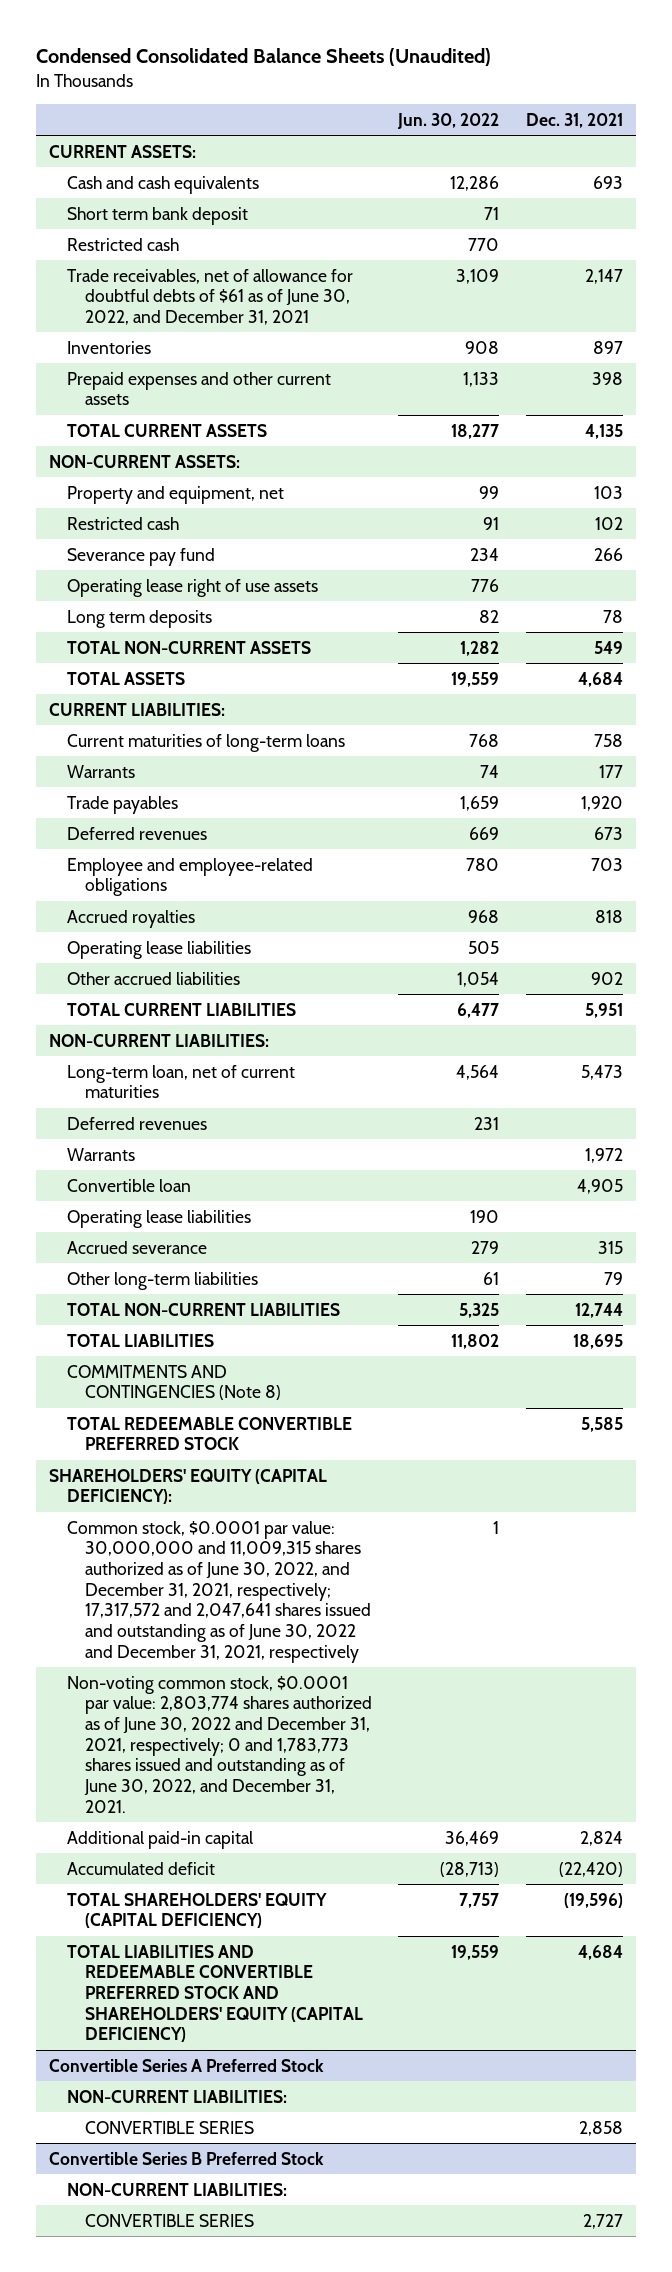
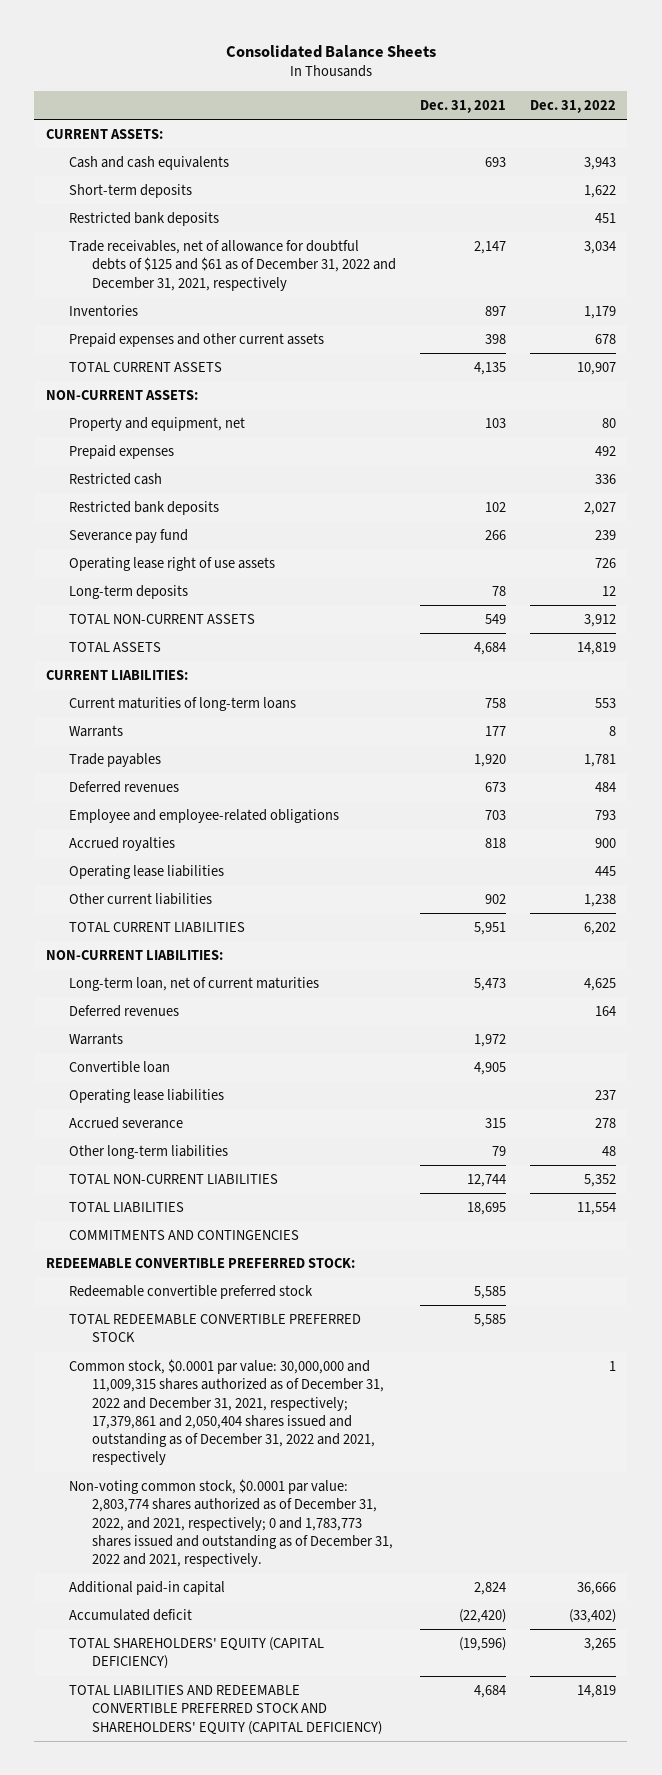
[36,48,492,67] Condensed Consolidated Balance Sheets (Unaudited) -> [225,44,436,58] Consolidated Balance Sheets
[397,113,500,130] Jun. 30, 2022 -> none
none -> [529,99,616,113] Dec. 31, 2022
[67,206,249,225] Short term bank deposit -> [69,183,193,198] Short-term deposits
none -> [69,211,220,226] Restricted bank deposits
[67,268,354,325] Trade receivables, net of allowance for doubtful debts of $61 as of June 30, 2022, and December 31, 2021 -> [69,239,397,291] Trade receivables, net of allowance for doubtful debts of $125 and $61 as of December 31, 2022 and December 31, 2021, respectively
[67,516,180,530] Restricted cash -> none
none -> [69,444,175,459] Prepaid expenses
[67,237,180,251] Restricted cash -> [69,472,163,485] Restricted cash
none -> [69,500,220,515] Restricted bank deposits
[67,609,213,628] Long term deposits -> [69,584,189,599] Long-term deposits
[67,971,241,985] Other accrued liabilities -> [69,892,213,905] Other current liabilities
[67,1364,281,1401] COMMITMENTS AND CONTINGENCIES (Note 8) -> [69,1229,300,1240] COMMITMENTS AND CONTINGENCIES
none -> [46,1257,356,1268] REDEEMABLE CONVERTIBLE PREFERRED STOCK:
none -> [69,1284,314,1299] Redeemable convertible preferred stock
[49,1468,328,1505] SHAREHOLDERS' EQUITY (CAPITAL DEFICIENCY): -> none
[67,1520,371,1663] Common stock, $0.0001 par value: 30,000,000 and 11,009,315 shares authorized as of June 30, 2022, and December 31, 2021, respectively; 17,317,572 and 2,047,641 shares issued and outstanding as of June 30, 2022 and December 31, 2021, respectively -> [69,1358,385,1466] Common stock, $0.0001 par value: 30,000,000 and 11,009,315 shares authorized as of December 31, 2022 and December 31, 2021, respectively; 17,379,861 and 2,050,404 shares issued and outstanding as of December 31, 2022 and 2021, respectively
[67,1675,372,1813] Non-voting common stock, $0.0001 par value: 2,803,774 shares authorized as of June 30, 2022 and December 31, 2021, respectively; 0 and 1,783,773 shares issued and outstanding as of June 30, 2022, and December 31, 2021. -> [69,1478,394,1568] Non-voting common stock, $0.0001 par value: 2,803,774 shares authorized as of December 31, 2022, and 2021, respectively; 0 and 1,783,773 shares issued and outstanding as of December 31, 2022 and 2021, respectively.
[49,2058,325,2072] Convertible Series A Preferred Stock -> none
[67,2089,288,2103] NON-CURRENT LIABILITIES: -> none
[84,2120,254,2134] CONVERTIBLE SERIES -> none
[49,2151,325,2165] Convertible Series B Preferred Stock -> none
[67,2182,288,2196] NON-CURRENT LIABILITIES: -> none
[84,2213,254,2227] CONVERTIBLE SERIES -> none

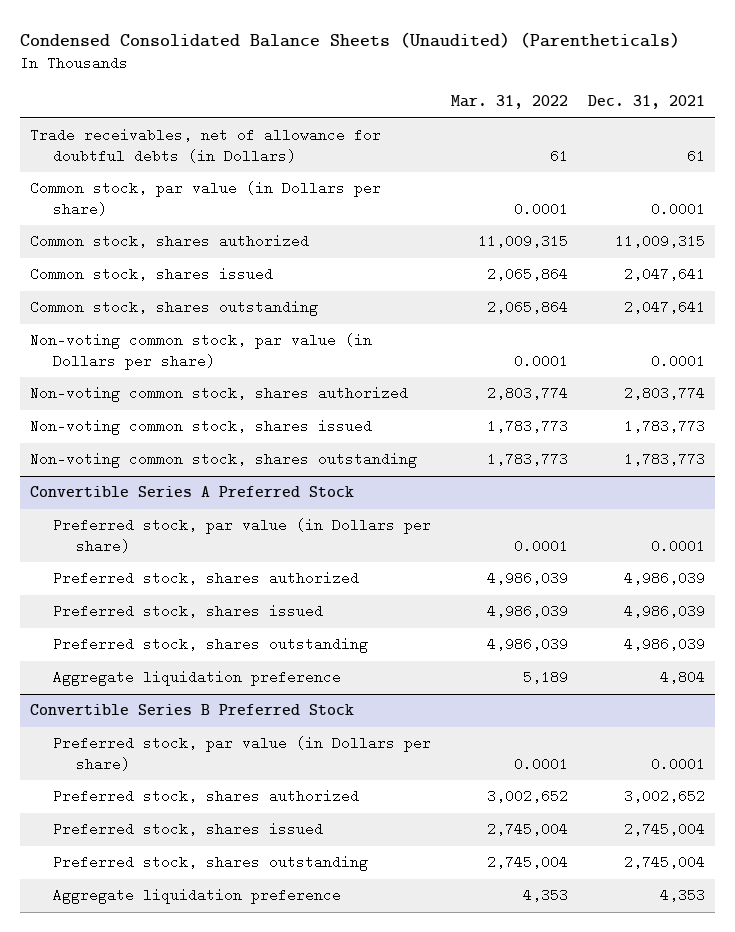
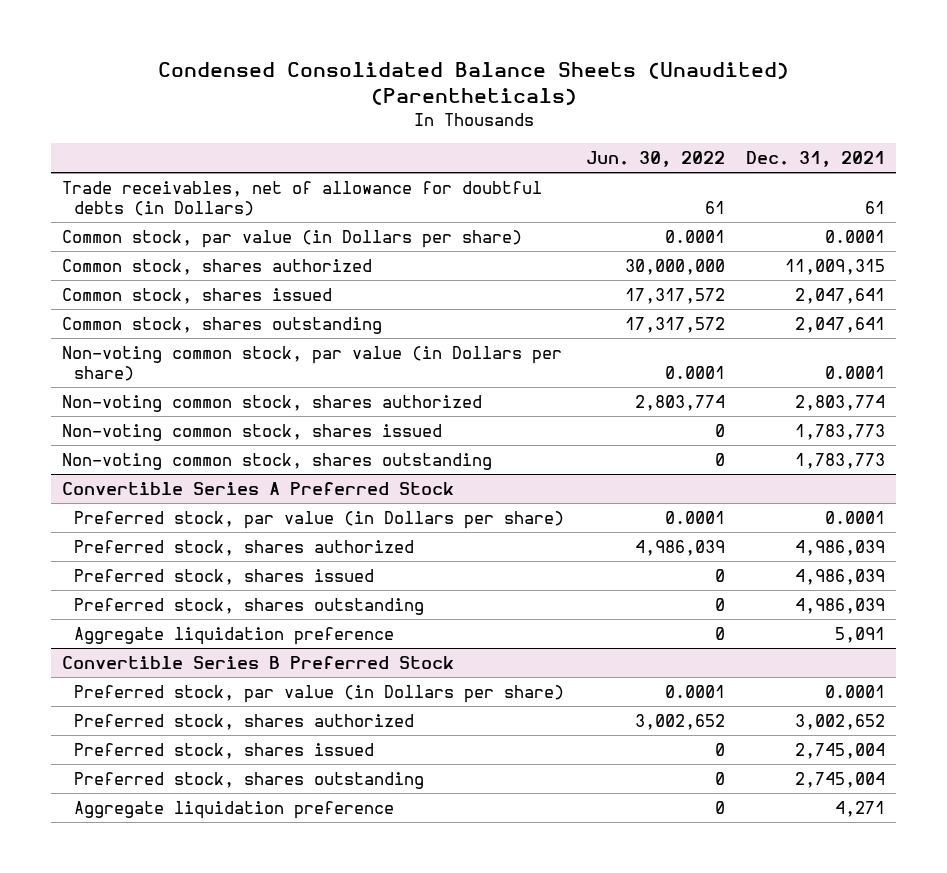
[450,95,568,110] Mar. 31, 2022 -> none
none -> [585,150,725,167] Jun. 30, 2022
[659,670,705,685] 4,804 -> [835,627,886,644] 5,091
[659,888,705,903] 4,353 -> [835,801,886,818] 4,271

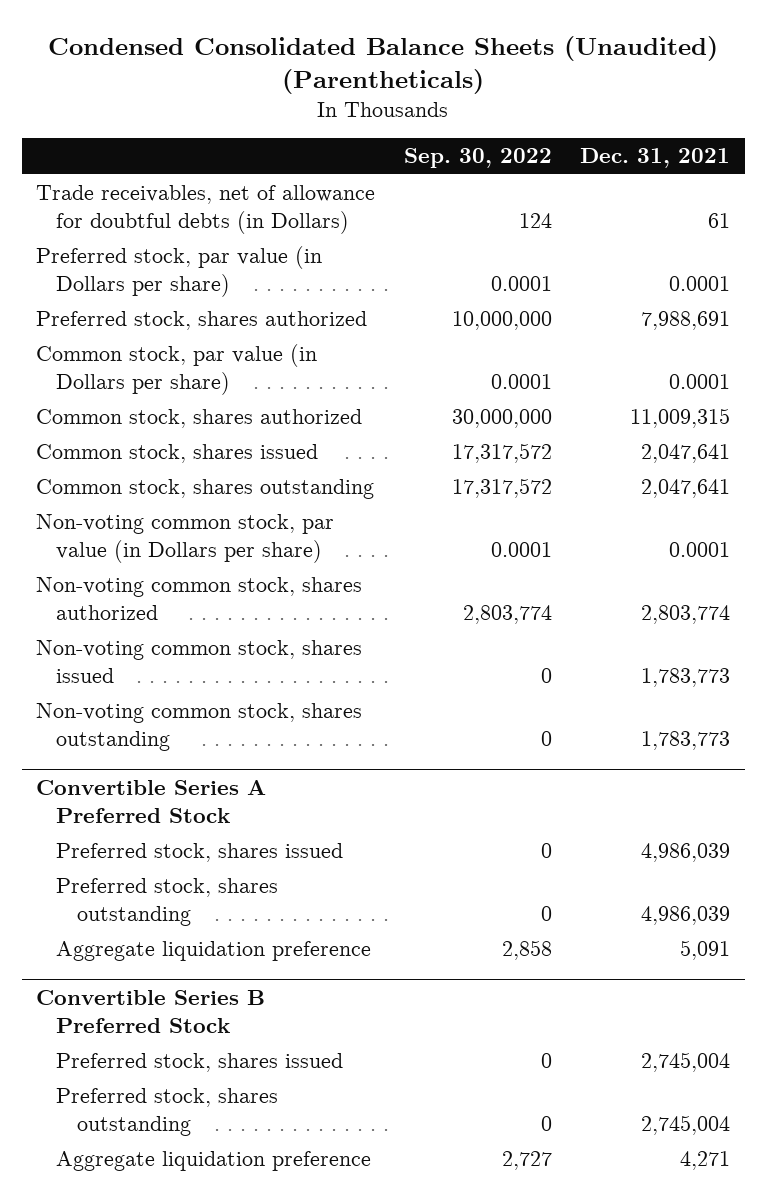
[585,150,725,167] Jun. 30, 2022 -> none
none -> [403,148,552,169] Sep. 30, 2022
none -> [36,246,323,297] Preferred stock, par value (in Dollars per share)
none -> [36,311,368,331] Preferred stock, shares authorized
[74,511,565,530] Preferred stock, par value (in Dollars per share) -> none
[74,540,415,557] Preferred stock, shares authorized -> none
[74,685,565,704] Preferred stock, par value (in Dollars per share) -> none
[74,714,415,731] Preferred stock, shares authorized -> none

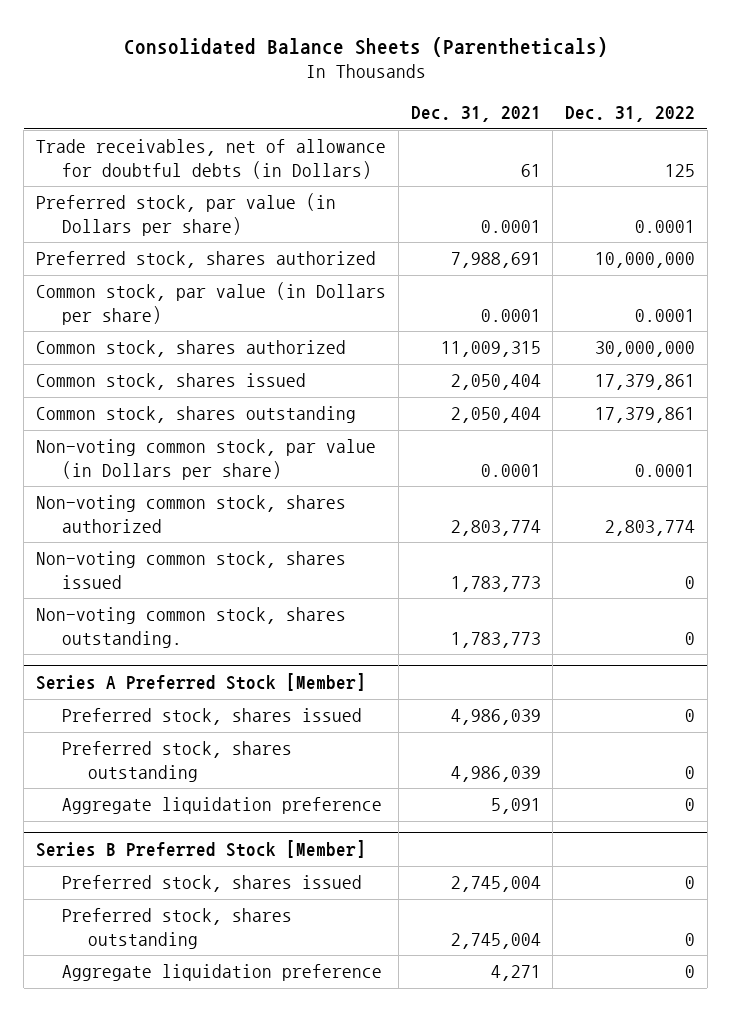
[48,36,719,95] Condensed Consolidated Balance Sheets (Unaudited) (Parentheticals) -> [123,36,608,57] Consolidated Balance Sheets (Parentheticals)
[403,148,552,169] Sep. 30, 2022 -> none
none -> [565,106,696,123] Dec. 31, 2022
[641,444,731,464] 2,047,641 -> [450,374,541,391] 2,050,404
[641,479,731,499] 2,047,641 -> [450,407,541,424] 2,050,404
[36,703,363,751] Non-voting common stock, shares outstanding -> [36,607,347,648] Non-voting common stock, shares outstanding.
[36,779,267,823] Convertible Series A Preferred Stock -> [36,673,367,692] Series A Preferred Stock [Member]
[36,989,266,1033] Convertible Series B Preferred Stock -> [36,840,367,859] Series B Preferred Stock [Member]

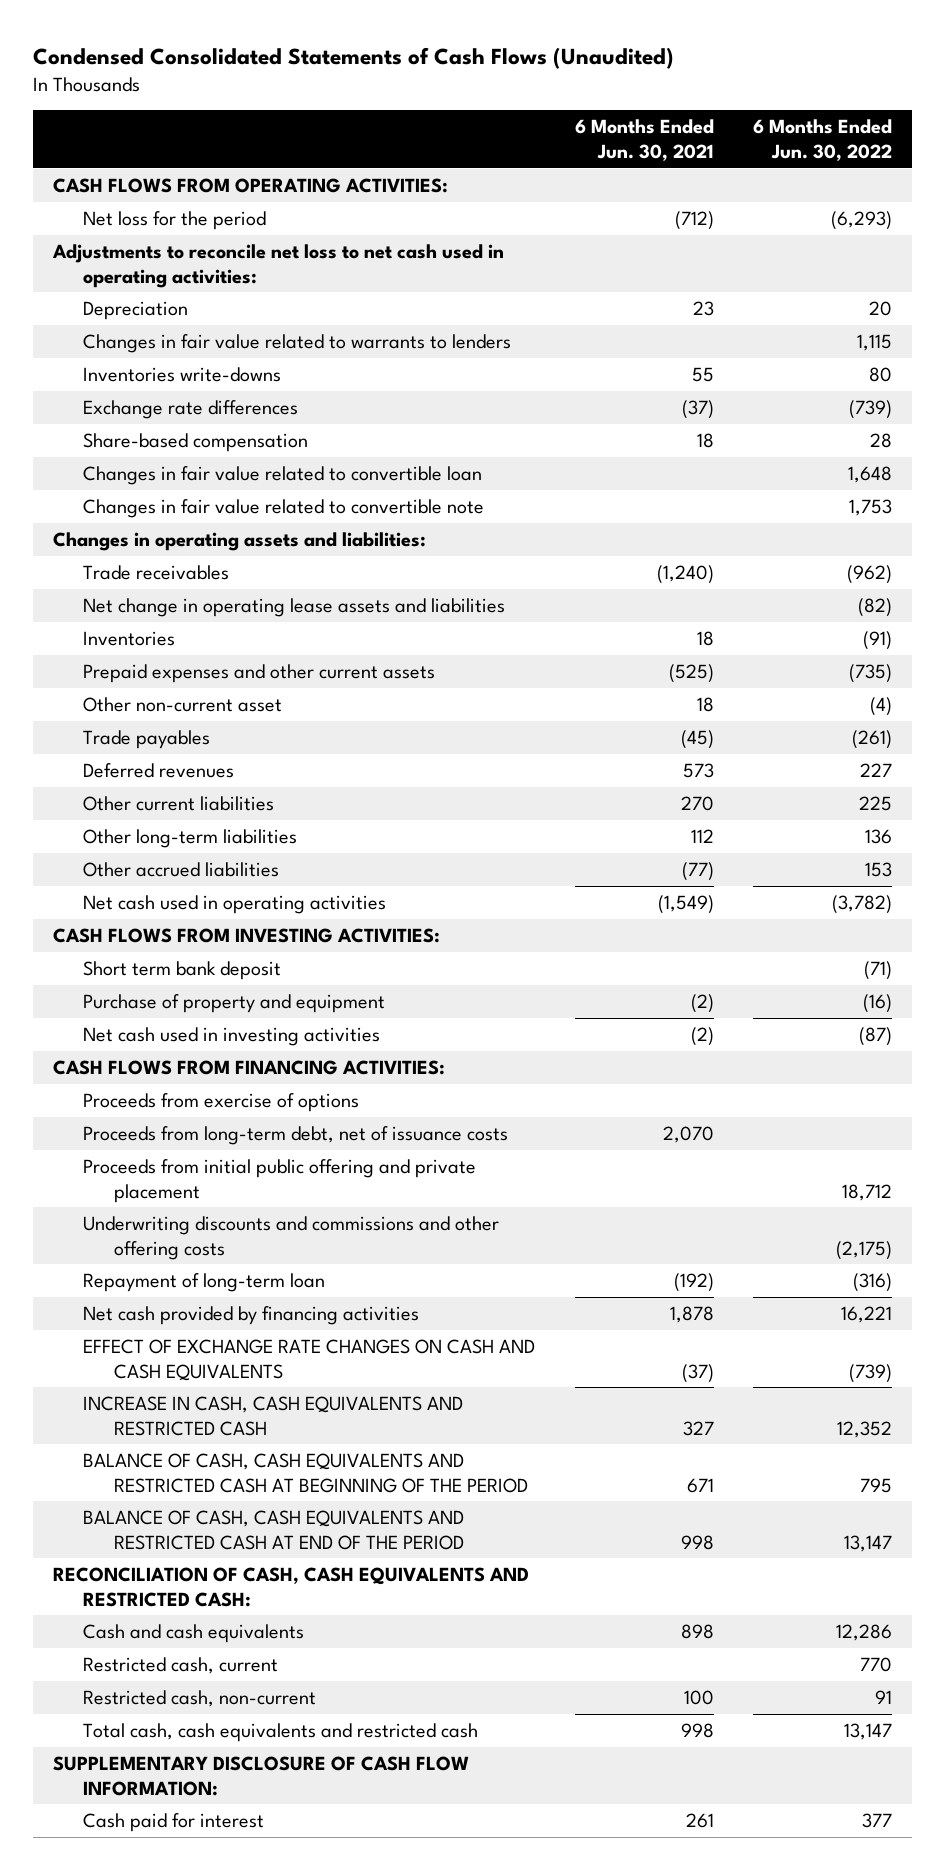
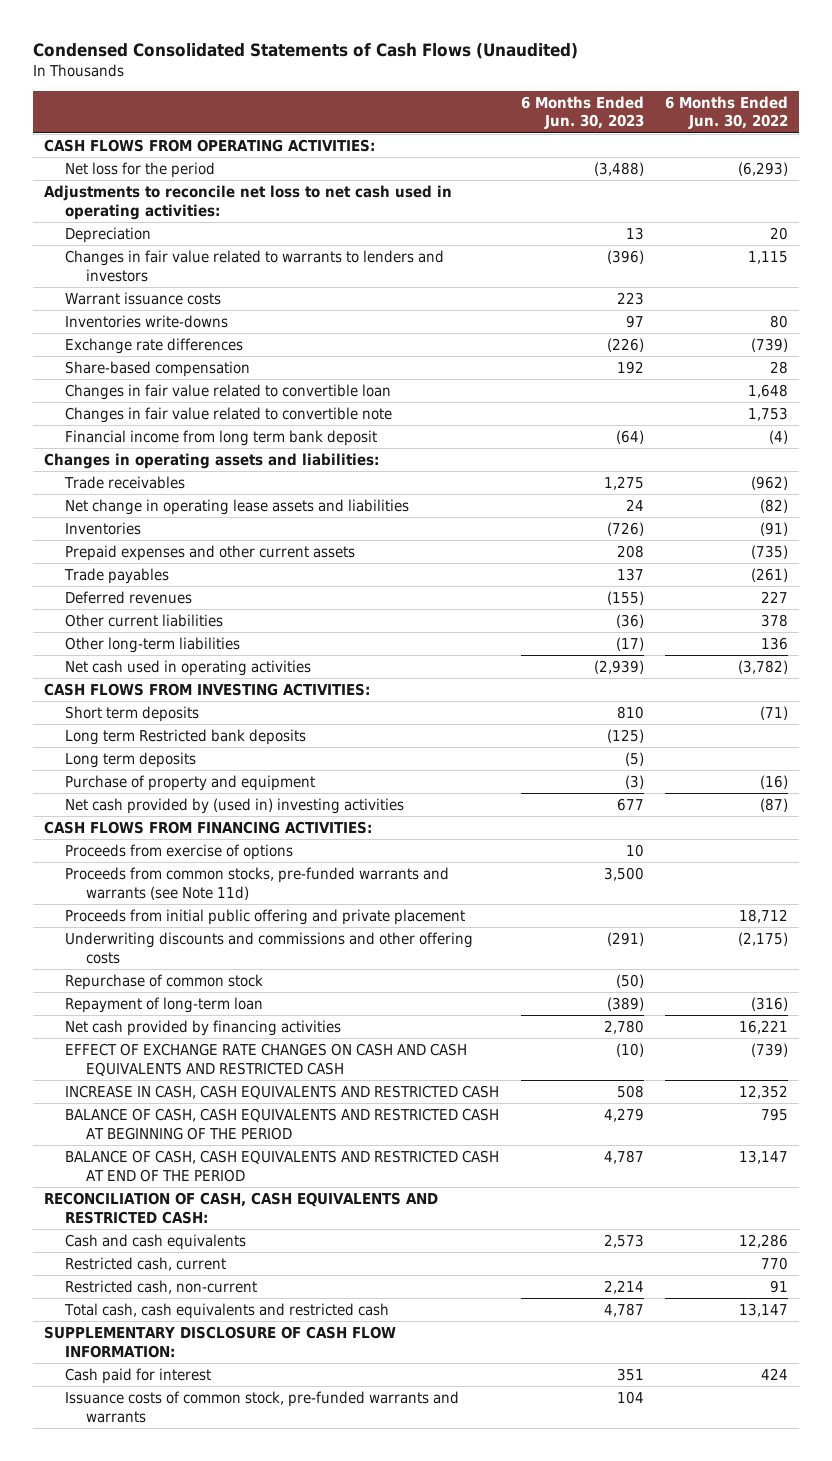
[574,119,714,162] 6 Months Ended Jun. 30, 2021 -> none
none -> [520,95,644,130] 6 Months Ended Jun. 30, 2023
[83,333,512,353] Changes in fair value related to warrants to lenders -> [65,249,445,282] Changes in fair value related to warrants to lenders and investors
none -> [65,291,222,305] Warrant issuance costs
none -> [65,429,378,446] Financial income from long term bank deposit
[83,696,283,712] Other non-current asset -> none
[858,795,892,811] 225 -> [760,613,788,627] 378
[83,861,280,877] Other accrued liabilities -> none
[83,960,282,980] Short term bank deposit -> [65,705,200,722] Short term deposits
none -> [65,728,307,745] Long term Restricted bank deposits
none -> [65,751,197,768] Long term deposits
[83,1026,381,1046] Net cash used in investing activities -> [65,797,405,814] Net cash provided by (used in) investing activities
[83,1125,509,1145] Proceeds from long-term debt, net of issuance costs -> none
none -> [65,866,450,900] Proceeds from common stocks, pre-funded warrants and warrants (see Note 11d)
none -> [65,973,264,990] Repurchase of common stock
[83,1338,536,1381] EFFECT OF EXCHANGE RATE CHANGES ON CASH AND CASH EQUIVALENTS -> [65,1042,468,1076] EFFECT OF EXCHANGE RATE CHANGES ON CASH AND CASH EQUIVALENTS AND RESTRICTED CASH
[861,1812,892,1828] 377 -> [760,1367,788,1380] 424
none -> [65,1390,460,1423] Issuance costs of common stock, pre-funded warrants and warrants

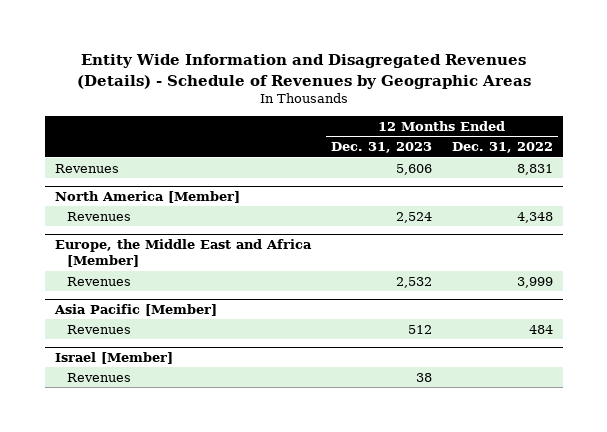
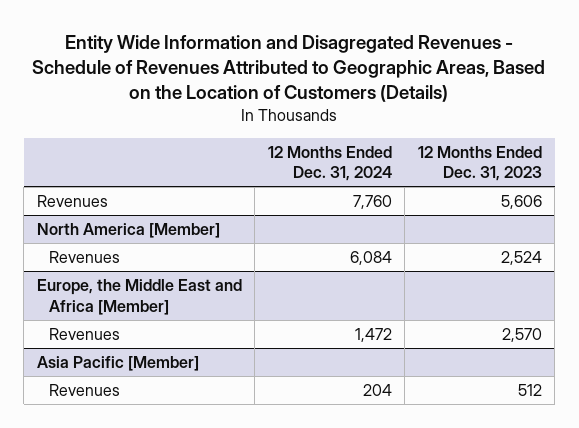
[76,54,531,89] Entity Wide Information and Disagregated Revenues (Details) - Schedule of Revenues by Geographic Areas -> [32,35,546,103] Entity Wide Information and Disagregated Revenues - Schedule of Revenues Attributed to Geographic Areas, Based on the Location of Customers (Details)
[451,142,553,154] Dec. 31, 2022 -> none
none -> [267,145,392,182] 12 Months Ended Dec. 31, 2024
[395,276,432,288] 2,532 -> [501,328,542,343] 2,570
[54,352,173,365] Israel [Member] -> none
[67,372,132,382] Revenues -> none

